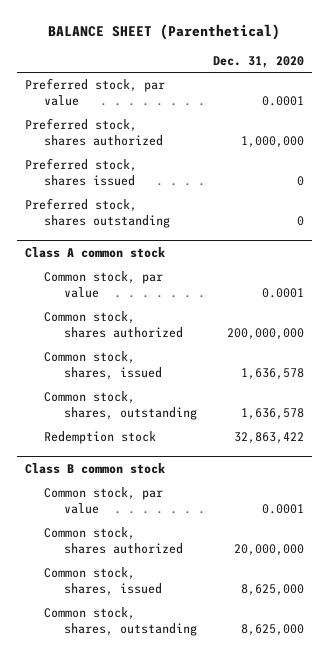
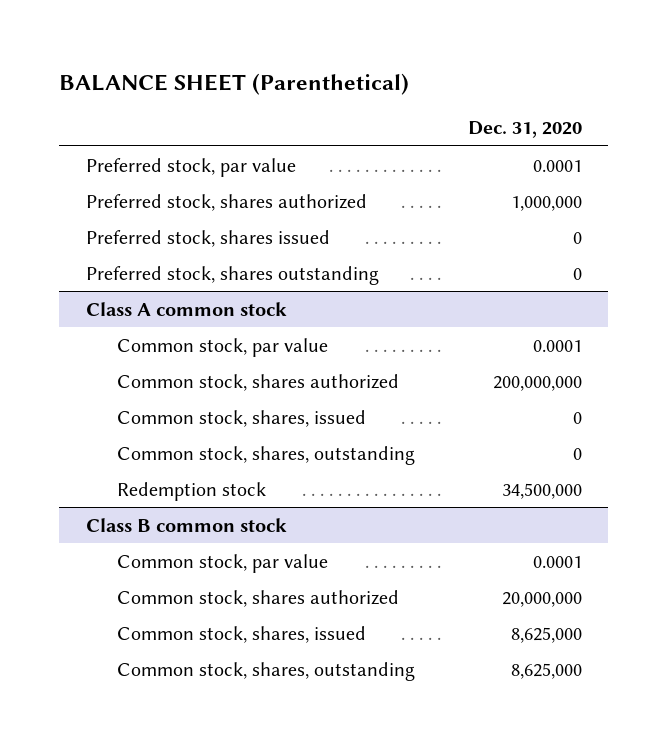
[240,367,304,380] 1,636,578 -> [572,411,582,424] 0
[240,407,304,420] 1,636,578 -> [572,447,582,460] 0
[233,432,304,445] 32,863,422 -> [501,482,582,499] 34,500,000

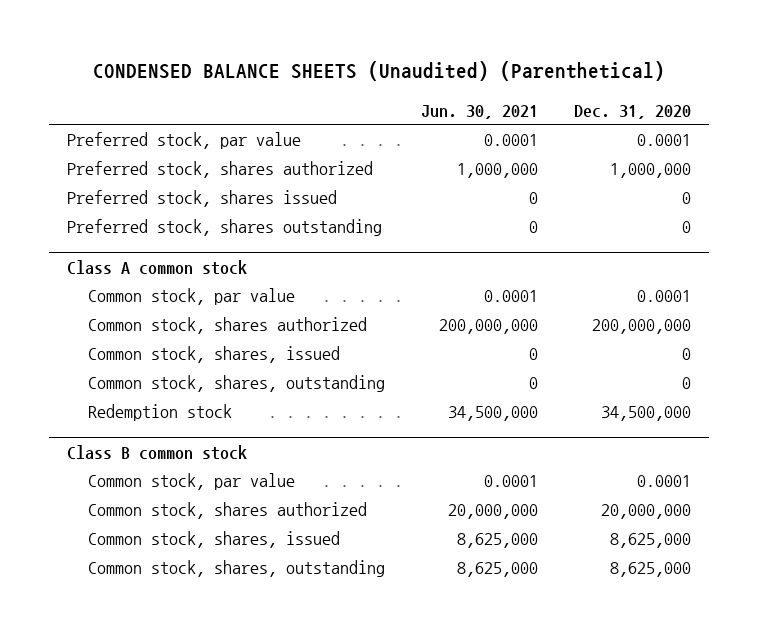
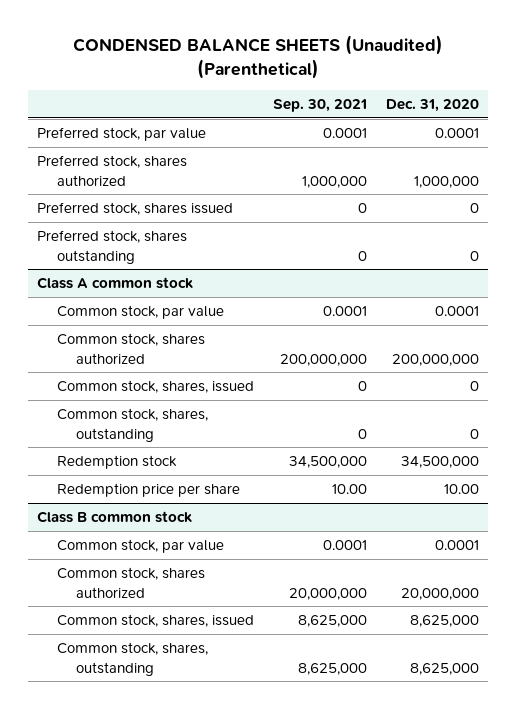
[421,104,539,119] Jun. 30, 2021 -> none
none -> [272,98,367,112] Sep. 30, 2021
none -> [56,483,240,498] Redemption price per share

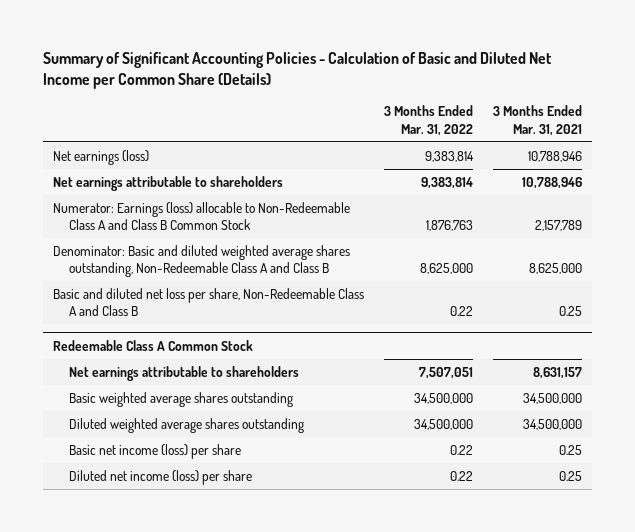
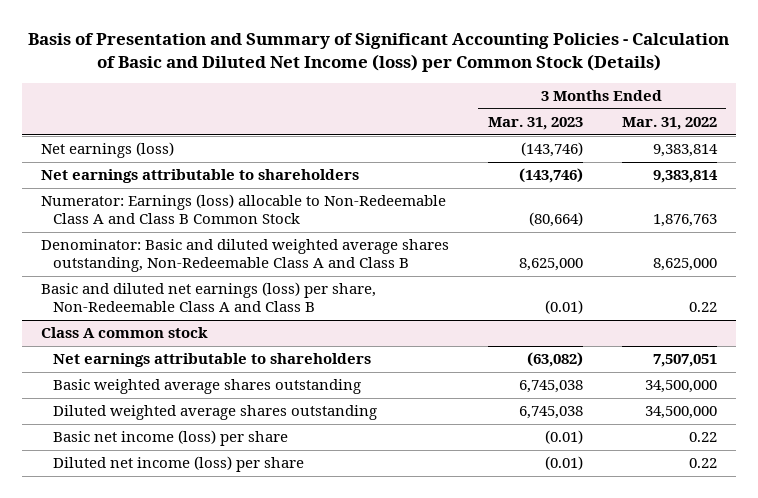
[42,51,552,89] Summary of Significant Accounting Policies - Calculation of Basic and Diluted Net Income per Common Share (Details) -> [28,33,730,73] Basis of Presentation and Summary of Significant Accounting Policies - Calculation of Basic and Diluted Net Income (loss) per Common Stock (Details)
[493,105,583,136] 3 Months Ended Mar. 31, 2021 -> none
none -> [488,117,584,131] Mar. 31, 2023
[52,287,364,317] Basic and diluted net loss per share, Non-Redeemable Class A and Class B -> [41,282,377,313] Basic and diluted net earnings (loss) per share, Non-Redeemable Class A and Class B
[52,339,253,351] Redeemable Class A Common Stock -> [41,327,209,339] Class A common stock

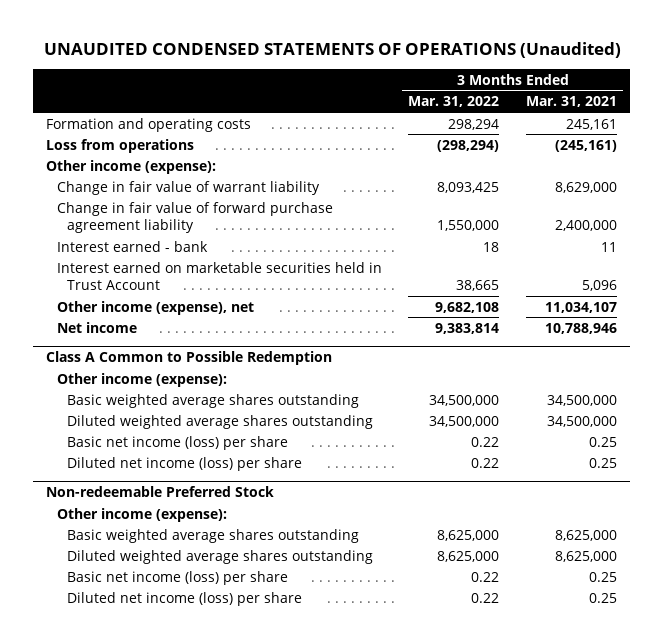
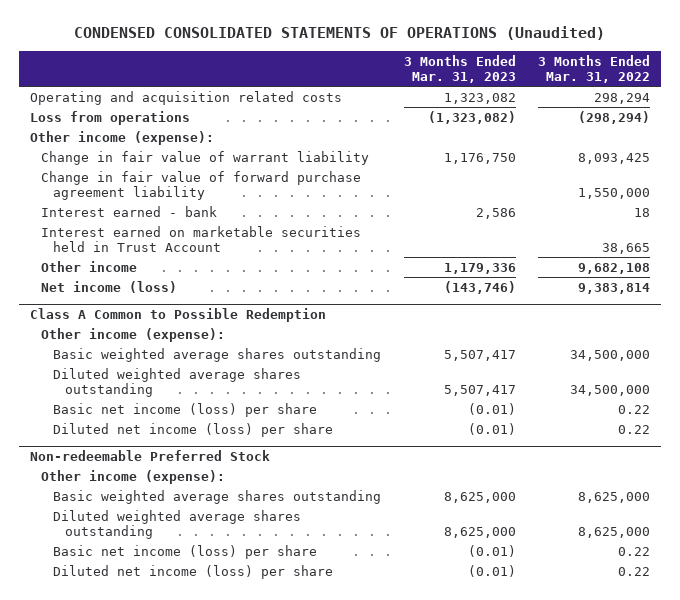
[43,42,621,59] UNAUDITED CONDENSED STATEMENTS OF OPERATIONS (Unaudited) -> [74,26,606,41] CONDENSED CONSOLIDATED STATEMENTS OF OPERATIONS (Unaudited)
[525,96,617,108] Mar. 31, 2021 -> none
none -> [403,54,516,83] 3 Months Ended Mar. 31, 2023
[46,117,252,132] Formation and operating costs -> [29,90,342,105] Operating and acquisition related costs
[56,300,254,315] Other income (expense), net -> [41,260,138,272] Other income
[56,321,137,333] Net income -> [41,280,178,293] Net income (loss)

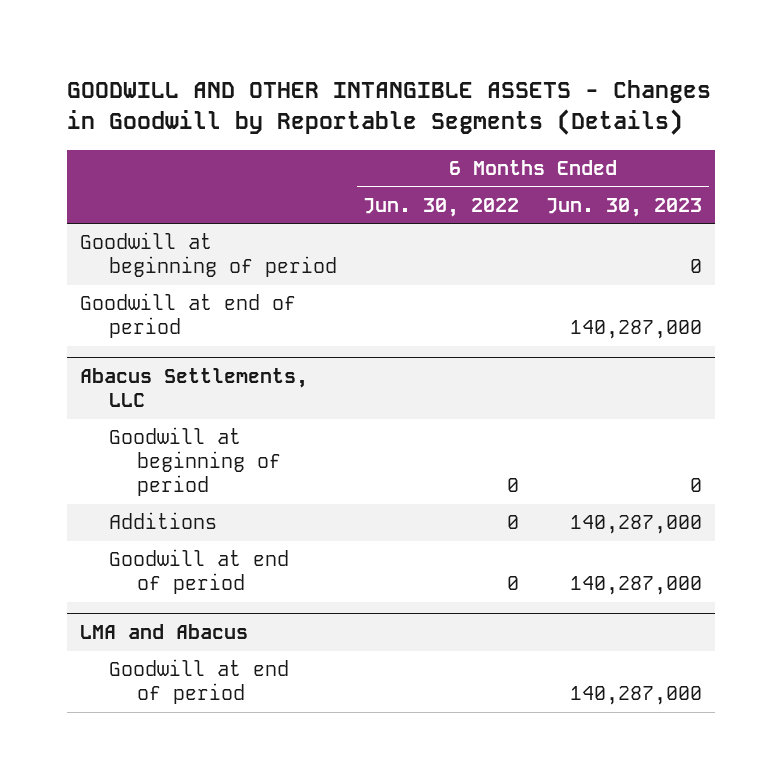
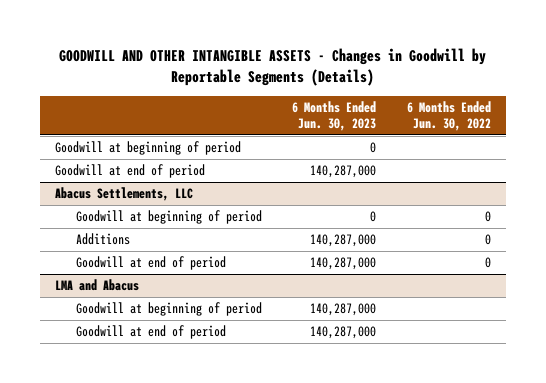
none -> [76,302,263,317] Goodwill at beginning of period

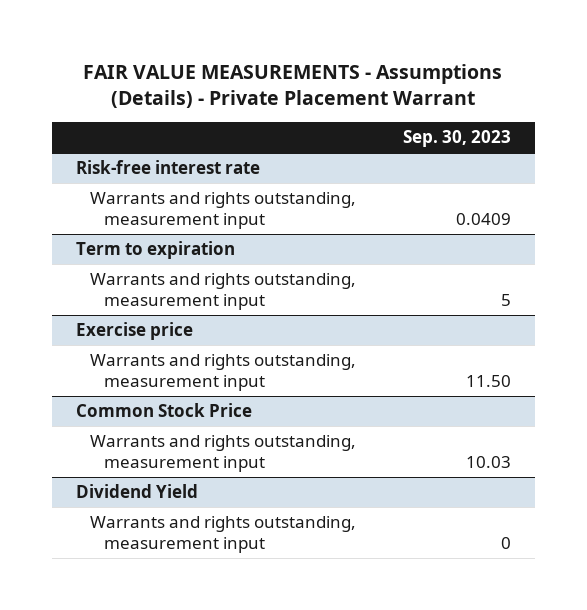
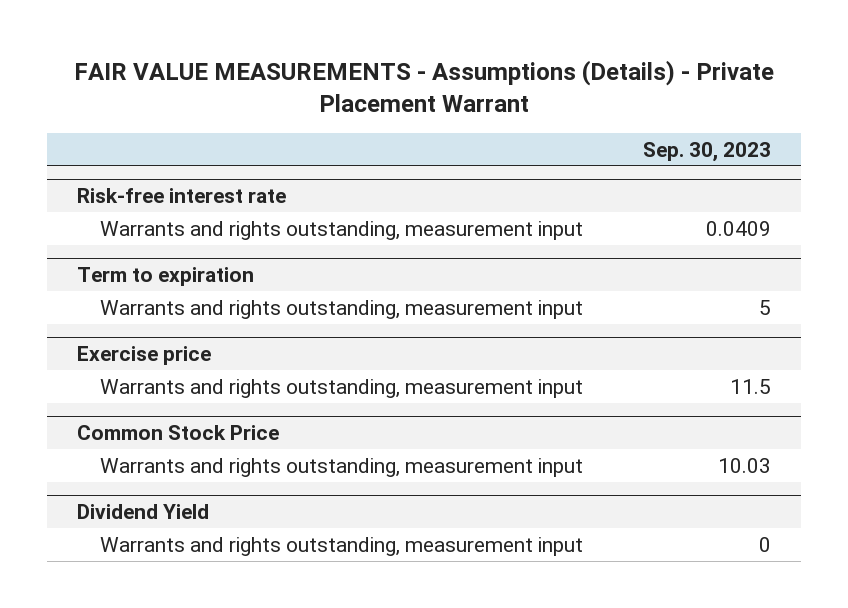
[466,375,512,388] 11.50 -> [729,378,771,394] 11.5

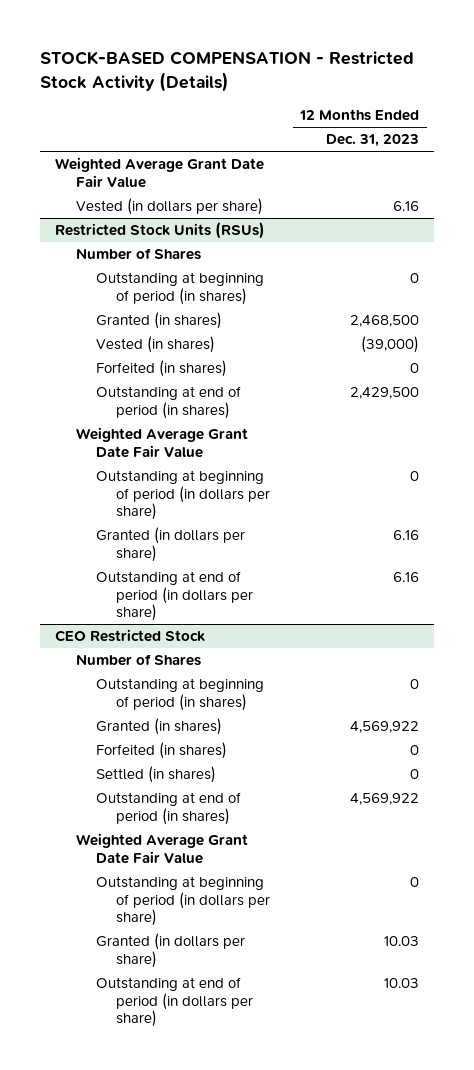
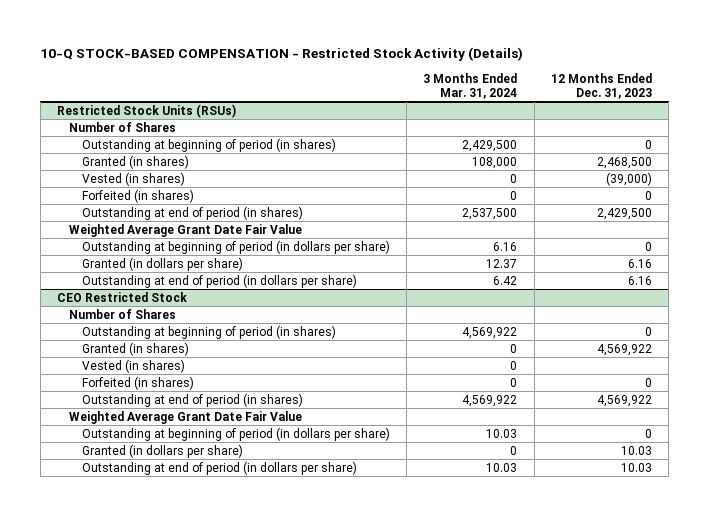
[40,51,415,92] STOCK-BASED COMPENSATION - Restricted Stock Activity (Details) -> [40,47,524,62] 10-Q STOCK-BASED COMPENSATION - Restricted Stock Activity (Details)
none -> [423,73,518,99] 3 Months Ended Mar. 31, 2024
[55,157,265,188] Weighted Average Grant Date Fair Value -> none
[75,198,263,216] Vested (in dollars per share) -> none
none -> [81,358,185,373] Vested (in shares)
[96,766,217,784] Settled (in shares) -> none

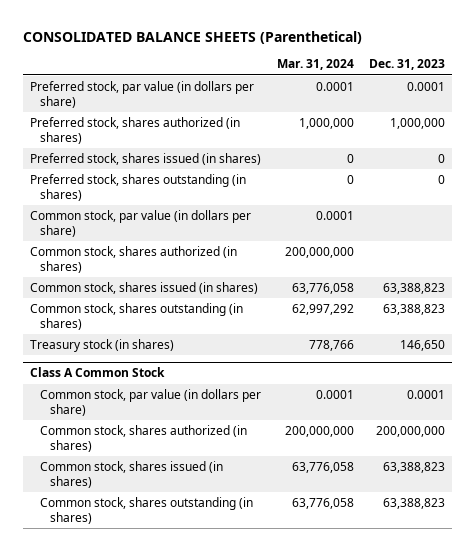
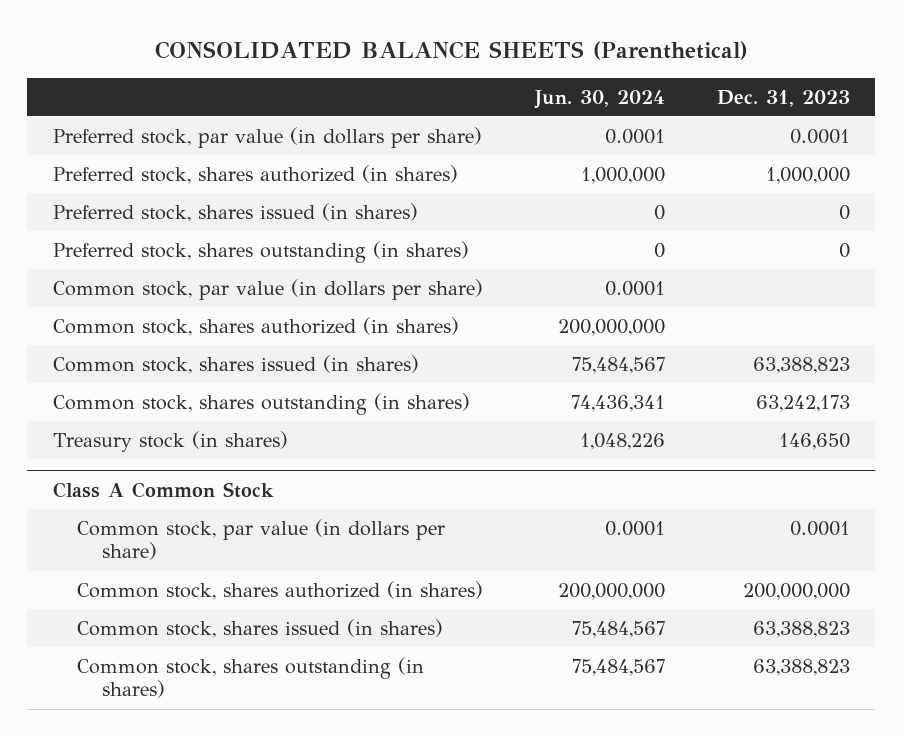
[276,59,354,71] Mar. 31, 2024 -> none
none -> [534,89,666,109] Jun. 30, 2024
[382,303,445,315] 63,388,823 -> [755,394,850,412] 63,242,173

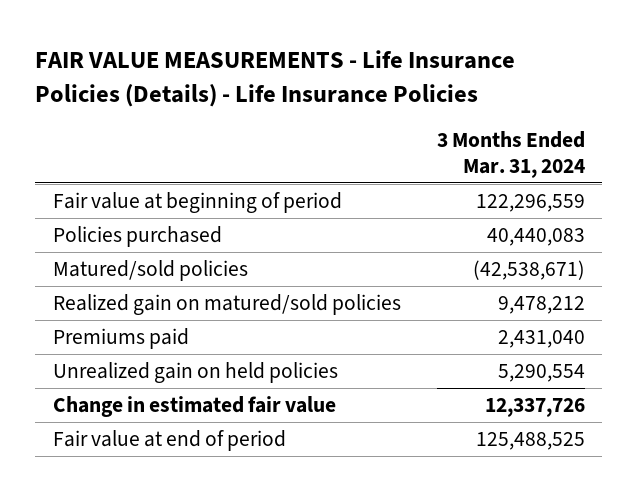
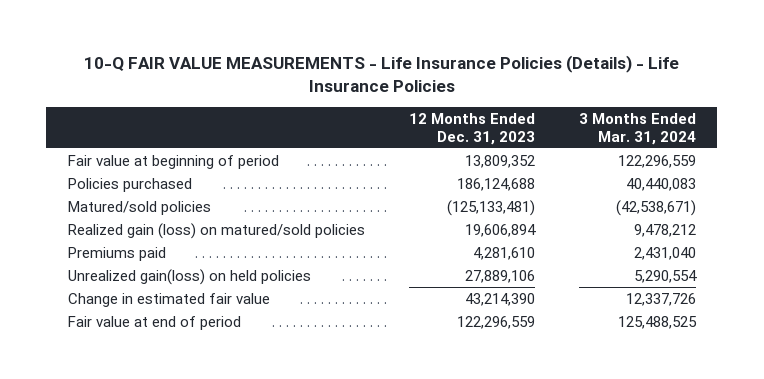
[35,50,516,107] FAIR VALUE MEASUREMENTS - Life Insurance Policies (Details) - Life Insurance Policies -> [83,55,679,93] 10-Q FAIR VALUE MEASUREMENTS - Life Insurance Policies (Details) - Life Insurance Policies
none -> [408,112,535,145] 12 Months Ended Dec. 31, 2023
[53,293,402,315] Realized gain on matured/sold policies -> [68,222,366,239] Realized gain (loss) on matured/sold policies
[53,361,339,383] Unrealized gain on held policies -> [68,268,312,285] Unrealized gain(loss) on held policies

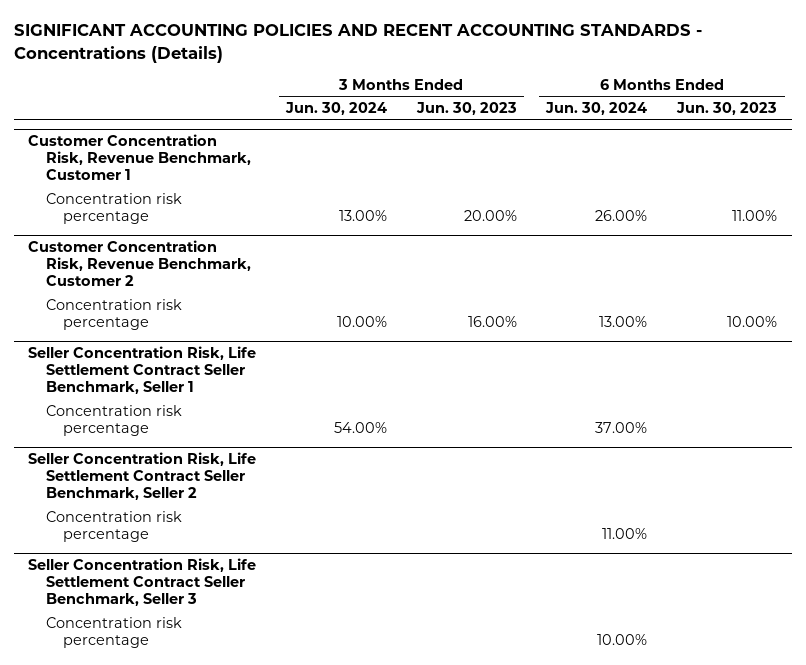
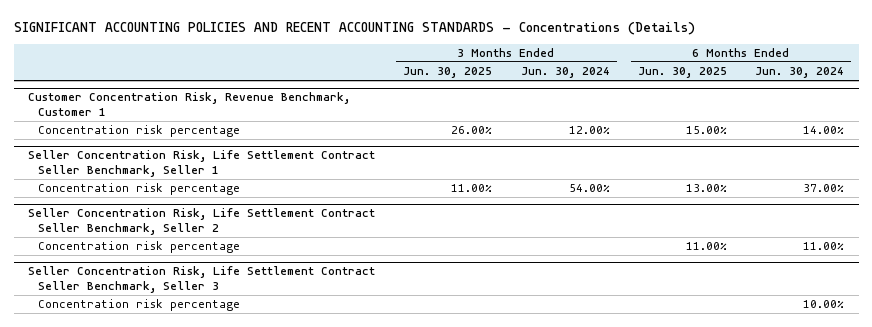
[415,102,517,116] Jun. 30, 2023 -> none
[676,102,778,116] Jun. 30, 2023 -> none
none -> [403,67,493,79] Jun. 30, 2025
none -> [637,67,727,79] Jun. 30, 2025
[28,240,251,286] Customer Concentration Risk, Revenue Benchmark, Customer 2 -> none
[45,298,182,330] Concentration risk percentage -> none
[339,209,388,221] 13.00% -> [568,126,610,135] 12.00%
[595,209,648,221] 26.00% -> [803,126,845,135] 14.00%

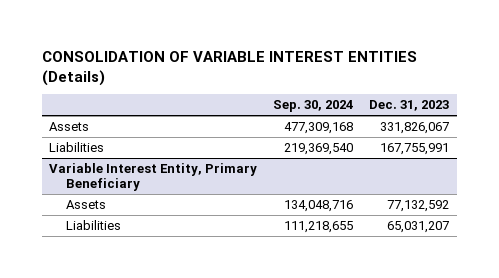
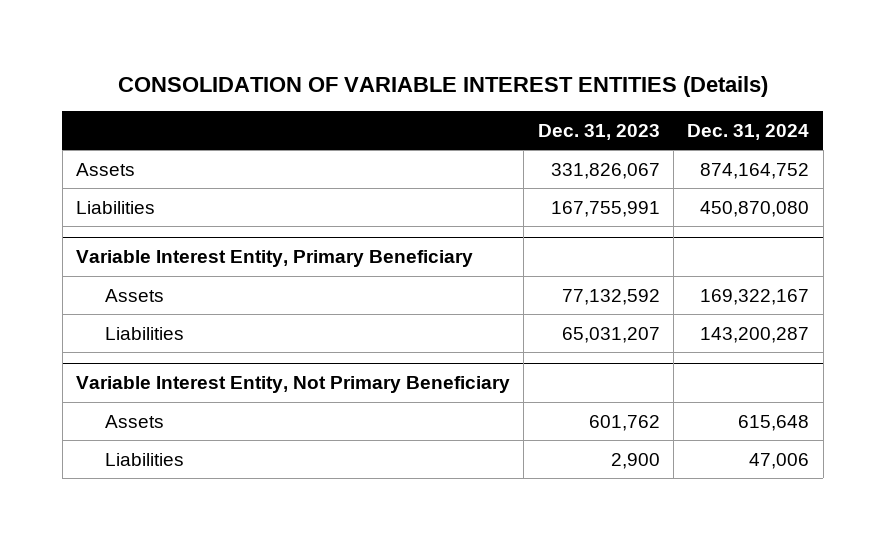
[273,100,354,113] Sep. 30, 2024 -> none
none -> [687,123,810,140] Dec. 31, 2024
none -> [76,376,511,394] Variable Interest Entity, Not Primary Beneficiary
none -> [105,414,165,428] Assets
none -> [105,452,185,466] Liabilities

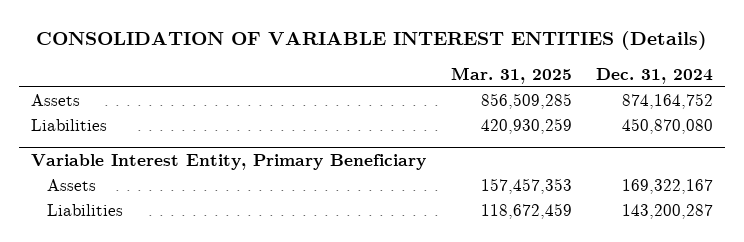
[537,123,660,140] Dec. 31, 2023 -> none
none -> [450,66,572,84] Mar. 31, 2025
[76,376,511,394] Variable Interest Entity, Not Primary Beneficiary -> none
[105,414,165,428] Assets -> none
[105,452,185,466] Liabilities -> none

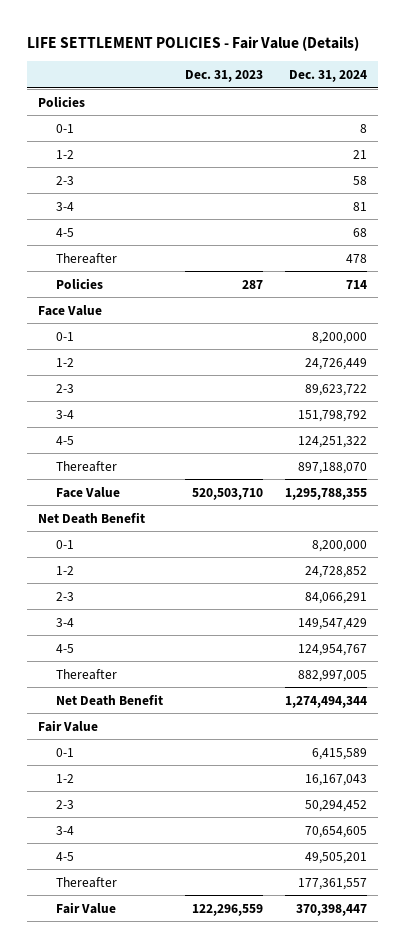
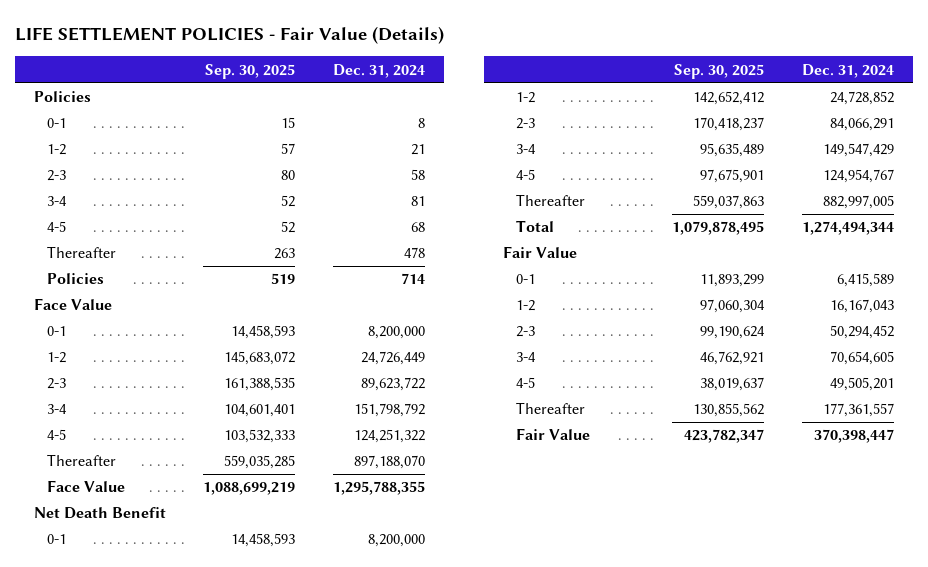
[184,69,263,82] Dec. 31, 2023 -> none
none -> [205,63,296,79] Sep. 30, 2025
[55,693,163,706] Net Death Benefit -> [515,220,554,233] Total

